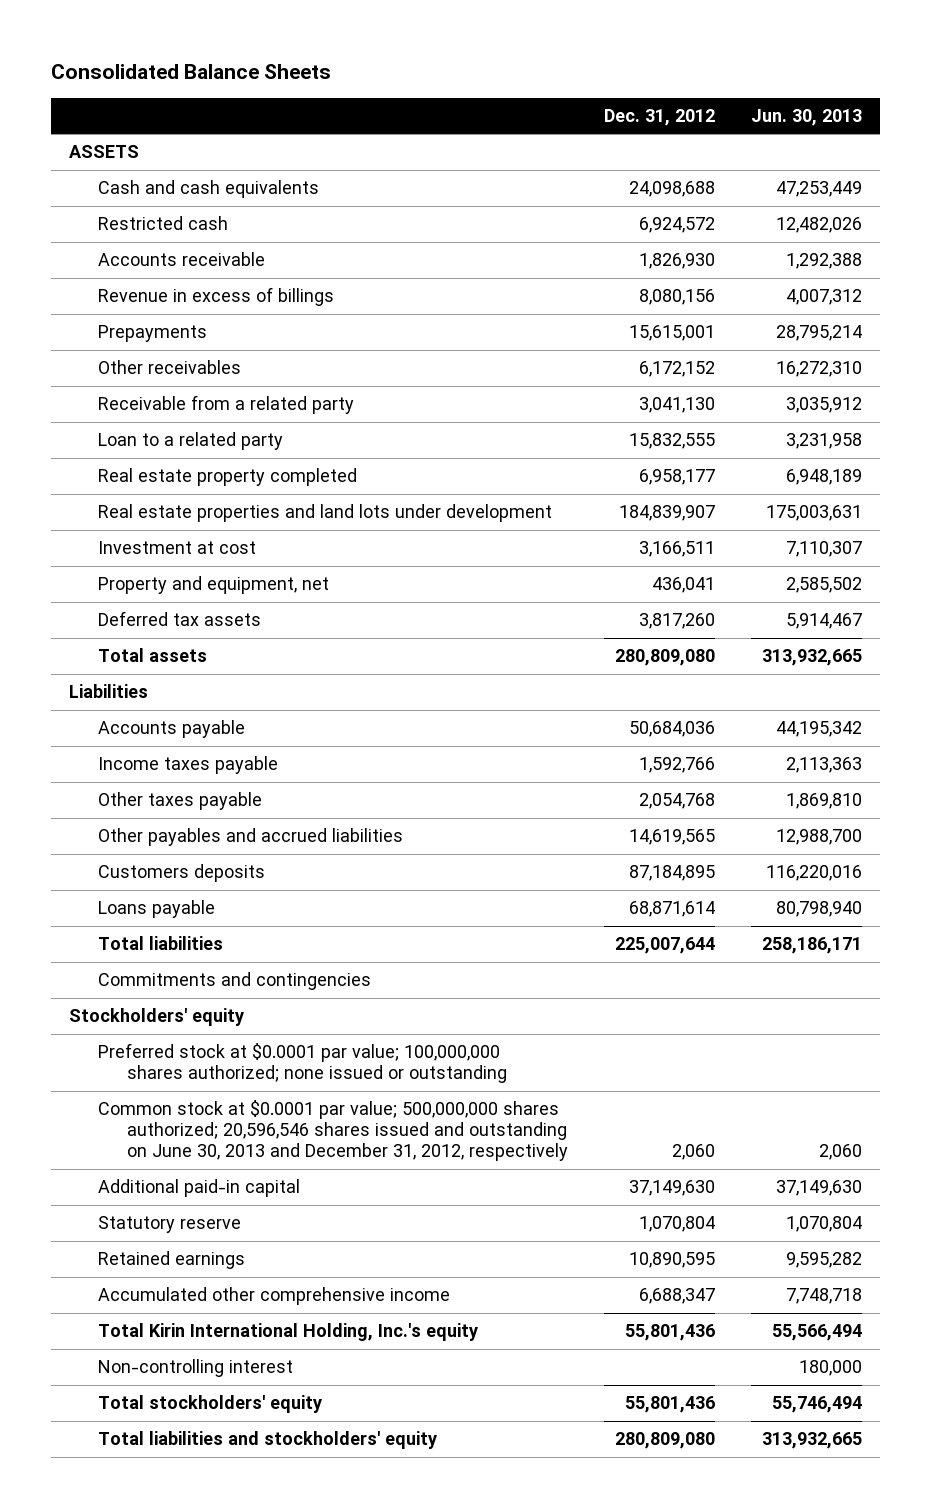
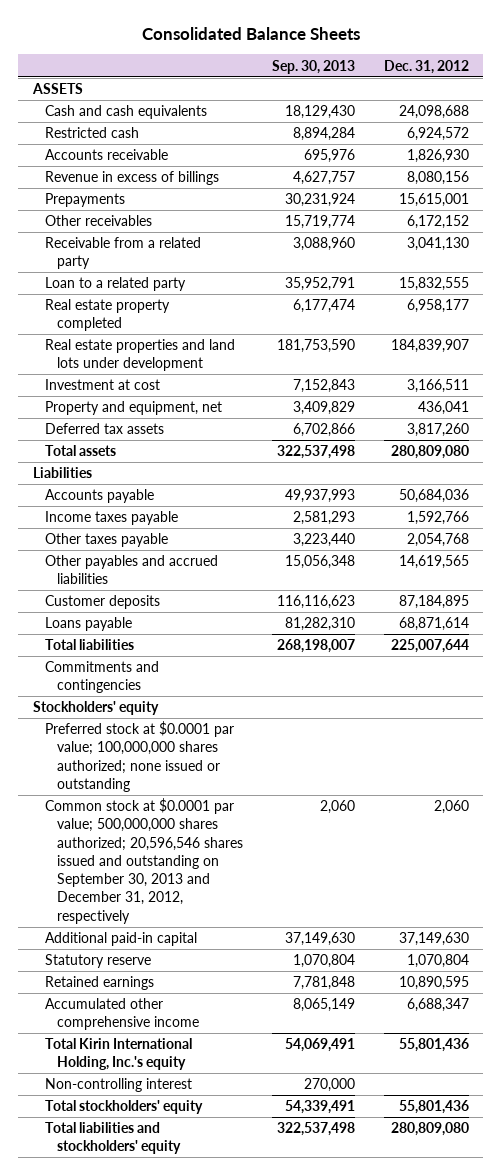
[751,108,863,126] Jun. 30, 2013 -> none
none -> [272,59,356,74] Sep. 30, 2013
[98,864,266,883] Customers deposits -> [44,595,160,610] Customer deposits
[98,1100,569,1162] Common stock at $0.0001 par value; 500,000,000 shares authorized; 20,596,546 shares issued and outstanding on June 30, 2013 and December 31, 2012, respectively -> [44,798,244,924] Common stock at $0.0001 par value; 500,000,000 shares authorized; 20,596,546 shares issued and outstanding on September 30, 2013 and December 31, 2012, respectively

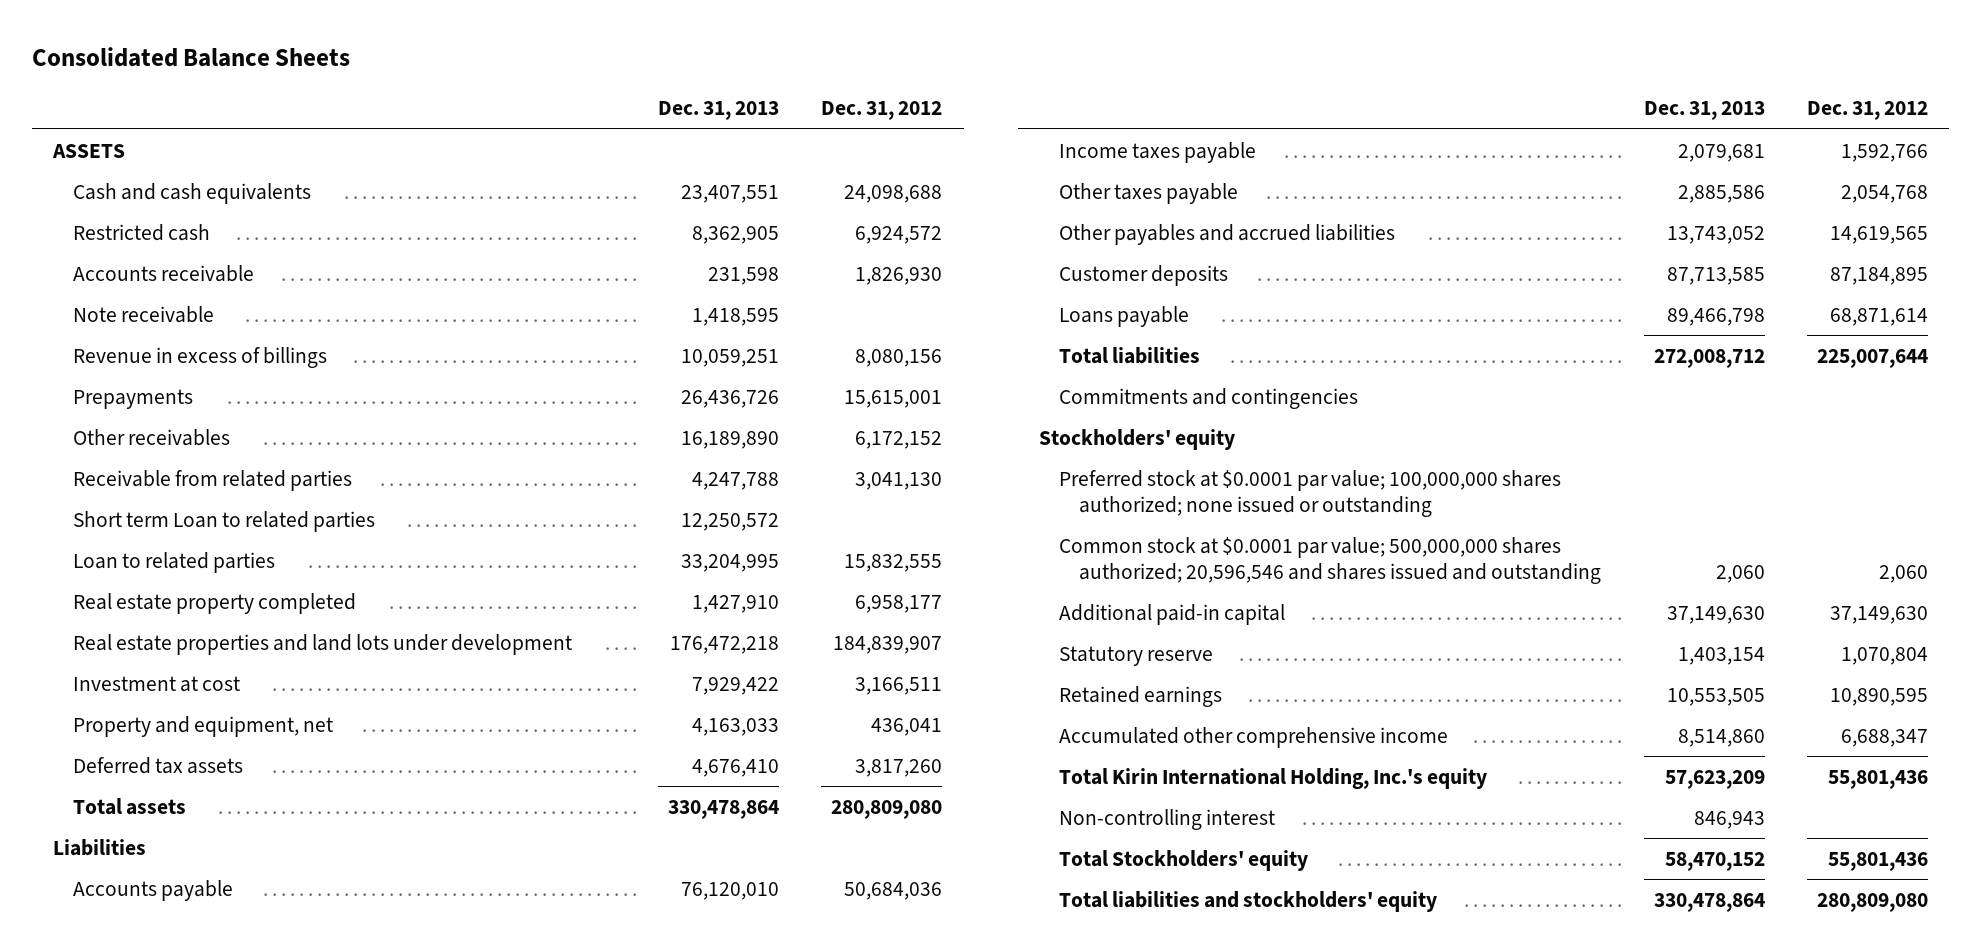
[272,59,356,74] Sep. 30, 2013 -> none
none -> [657,101,779,121] Dec. 31, 2013
none -> [73,305,215,323] Note receivable
[44,237,201,270] Receivable from a related party -> [73,469,353,491] Receivable from related parties
none -> [73,510,376,532] Short term Loan to related parties
[44,277,186,292] Loan to a related party -> [73,551,276,573] Loan to related parties
[44,798,244,924] Common stock at $0.0001 par value; 500,000,000 shares authorized; 20,596,546 shares issued and outstanding on September 30, 2013 and December 31, 2012, respectively -> [1059,536,1602,584] Common stock at $0.0001 par value; 500,000,000 shares authorized; 20,596,546 and shares issued and outstanding
[44,1100,203,1115] Total stockholders' equity -> [1059,849,1309,871] Total Stockholders' equity

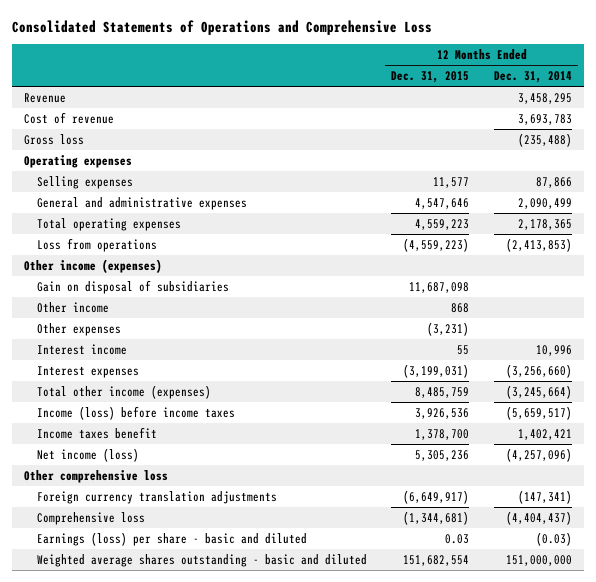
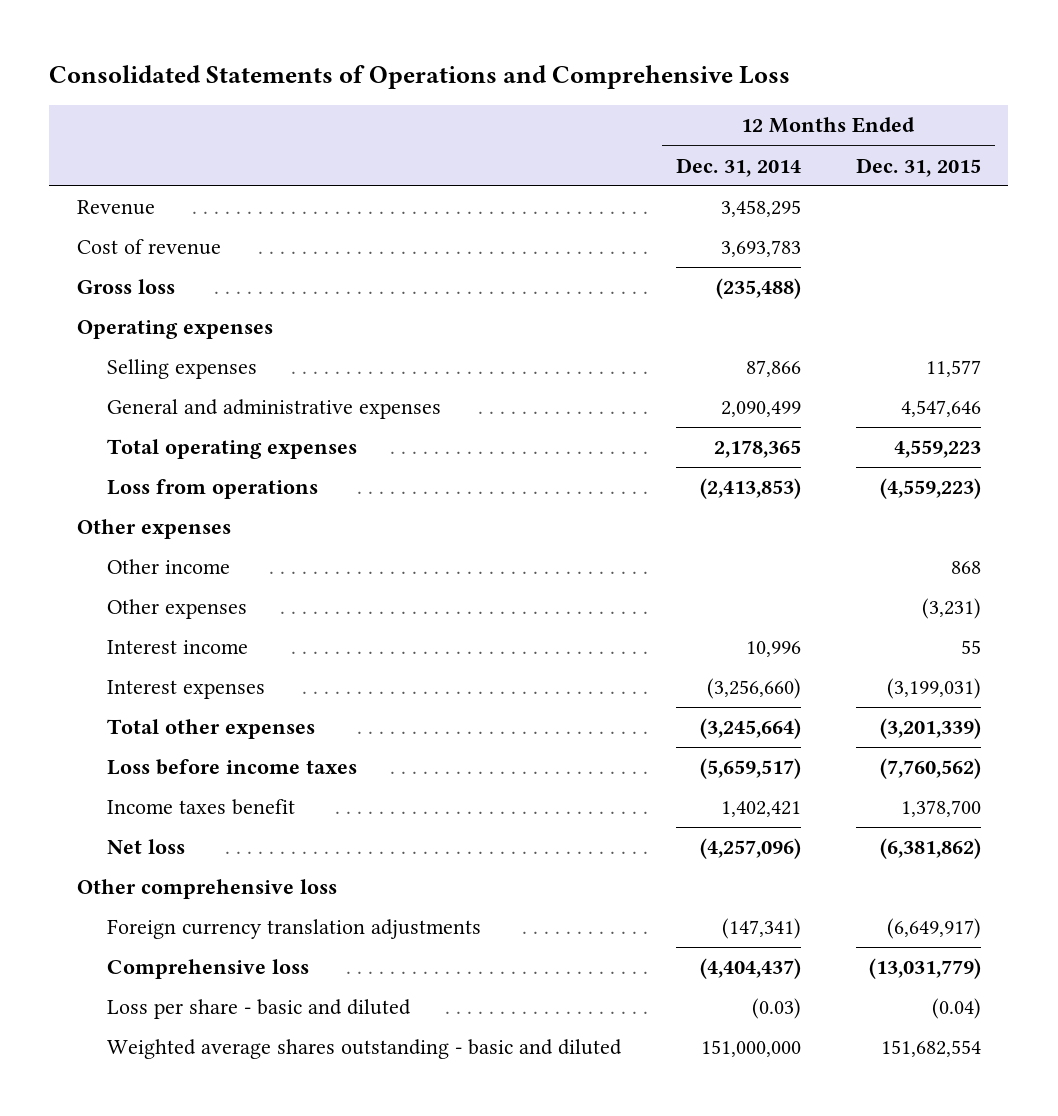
[37,279,230,294] Gain on disposal of subsidiaries -> none
[24,258,163,273] Other income (expenses) -> [76,519,231,540] Other expenses
[37,384,212,399] Total other income (expenses) -> [106,719,315,740] Total other expenses
[415,386,470,398] 8,485,759 -> [879,718,981,740] (3,201,339)
[37,405,236,420] Income (loss) before income taxes -> [106,759,357,776] Loss before income taxes
[415,407,470,419] 3,926,536 -> [879,758,981,780] (7,760,562)
[37,447,140,462] Net income (loss) -> [106,839,185,855] Net loss
[415,449,470,461] 5,305,236 -> [879,838,981,860] (6,381,862)
[403,510,470,525] (1,344,681) -> [868,958,981,980] (13,031,779)
[37,531,308,546] Earnings (loss) per share - basic and diluted -> [106,999,411,1020] Loss per share - basic and diluted
[445,533,470,544] 0.03 -> [931,998,981,1020] (0.04)

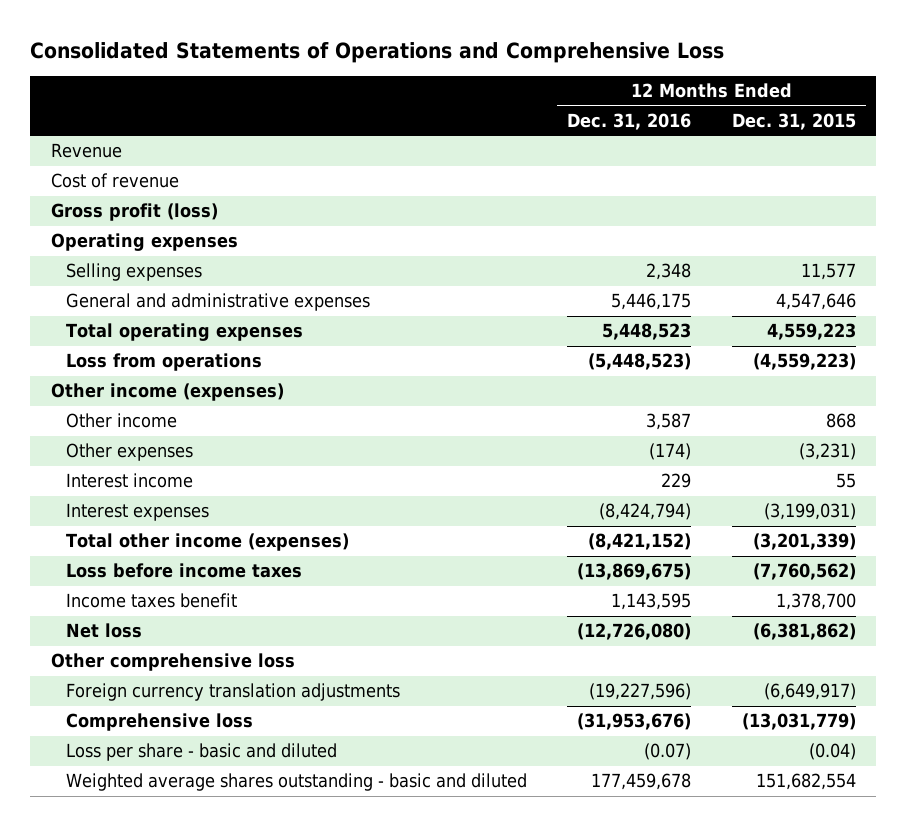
[675,157,801,177] Dec. 31, 2014 -> none
none -> [567,112,692,130] Dec. 31, 2016
[76,279,175,295] Gross loss -> [50,203,218,222] Gross profit (loss)
[76,519,231,540] Other expenses -> [50,383,284,402] Other income (expenses)
[106,719,315,740] Total other expenses -> [65,533,349,552] Total other income (expenses)

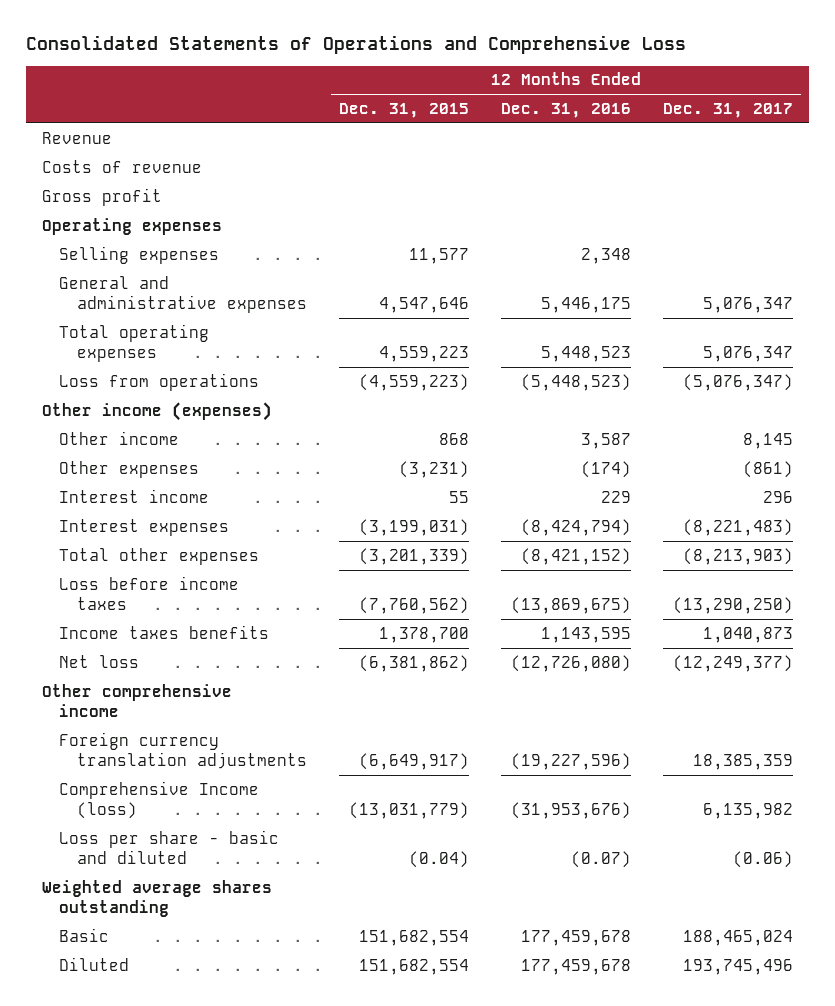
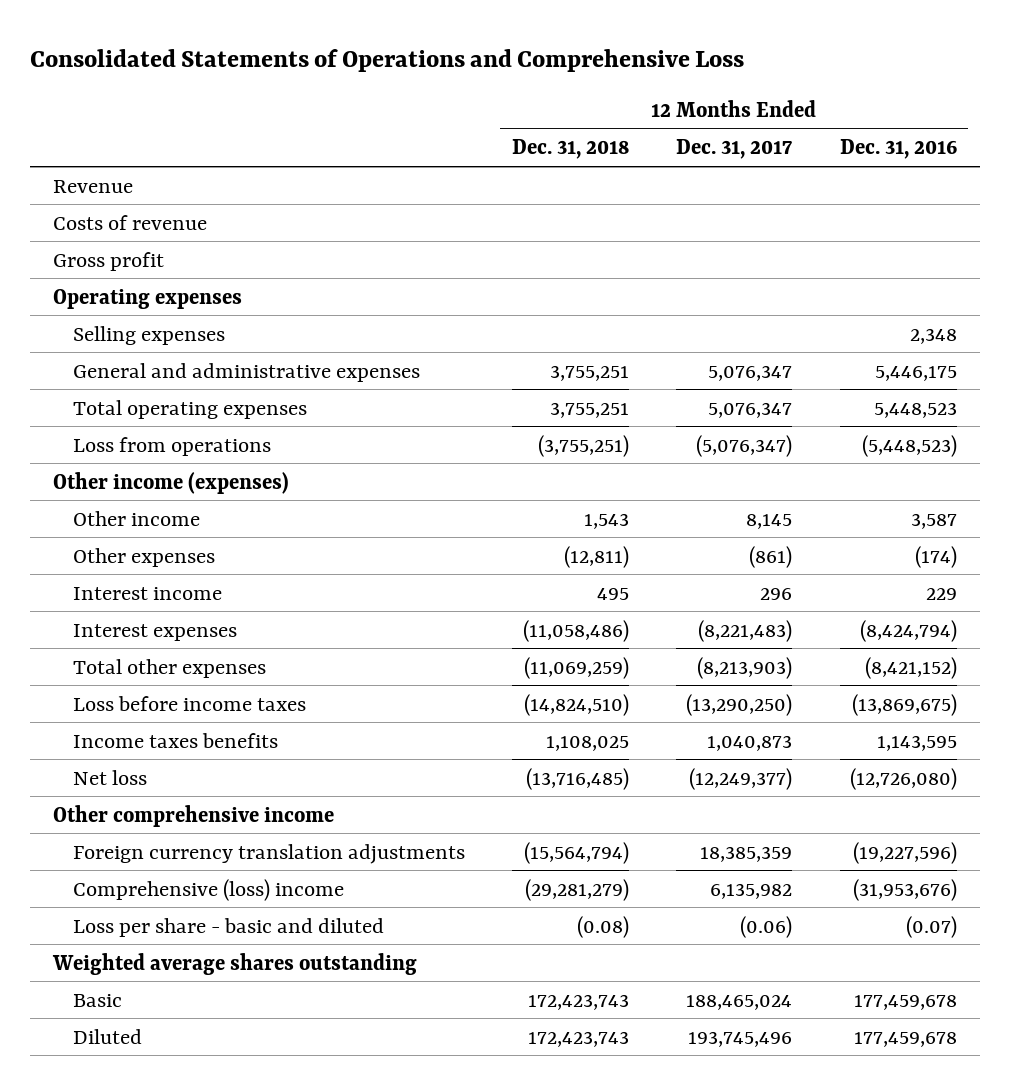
[338,102,469,118] Dec. 31, 2015 -> none
none -> [512,139,630,160] Dec. 31, 2018
[59,780,260,819] Comprehensive Income (loss) -> [73,878,345,901] Comprehensive (loss) income

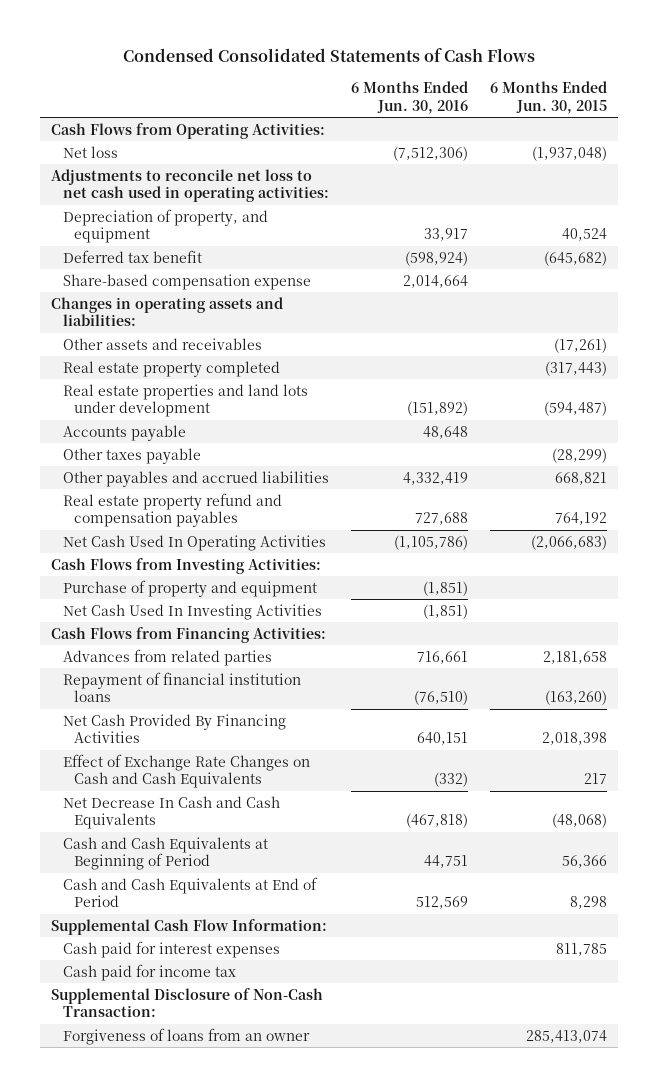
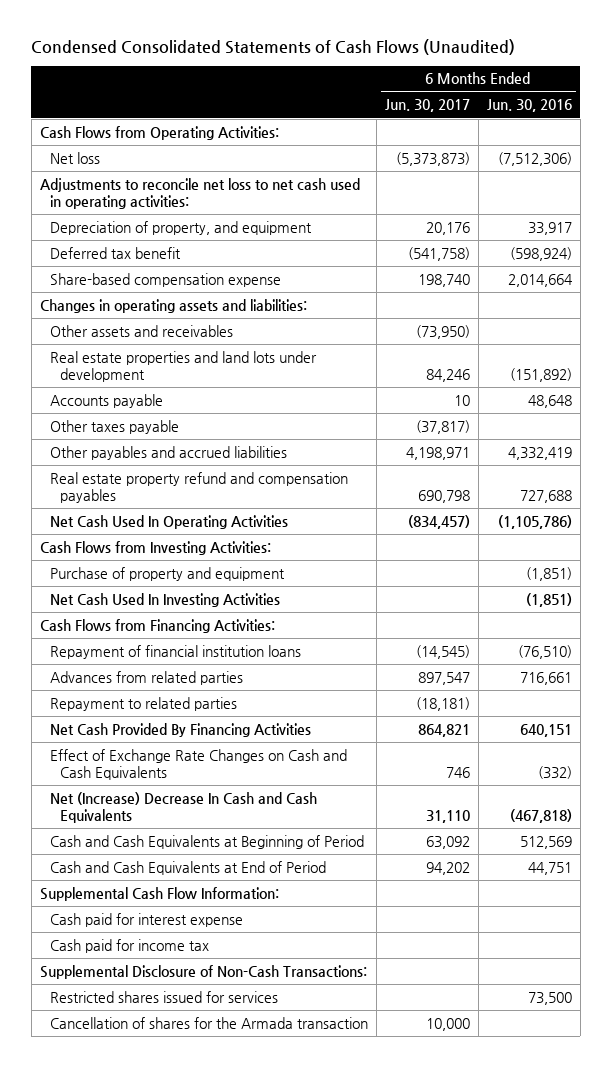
[123,48,536,63] Condensed Consolidated Statements of Cash Flows -> [31,39,516,56] Condensed Consolidated Statements of Cash Flows (Unaudited)
[489,81,607,114] 6 Months Ended Jun. 30, 2015 -> none
none -> [384,99,470,113] Jun. 30, 2017
[62,360,280,377] Real estate property completed -> none
[62,648,272,666] Advances from related parties -> [49,670,243,685] Advances from related parties
none -> [49,696,237,711] Repayment to related parties
[62,795,280,830] Net Decrease In Cash and Cash Equivalents -> [49,791,317,823] Net (Increase) Decrease In Cash and Cash Equivalents
[423,855,468,869] 44,751 -> [519,835,572,849] 512,569
[415,896,468,910] 512,569 -> [527,861,572,875] 44,751
[62,940,280,958] Cash paid for interest expenses -> [49,912,243,927] Cash paid for interest expense
[62,1027,310,1045] Forgiveness of loans from an owner -> none
[51,987,324,1018] Supplemental Disclosure of Non-Cash Transaction: -> [39,964,367,979] Supplemental Disclosure of Non-Cash Transactions:
none -> [49,990,278,1003] Restricted shares issued for services
none -> [49,1016,368,1029] Cancellation of shares for the Armada transaction

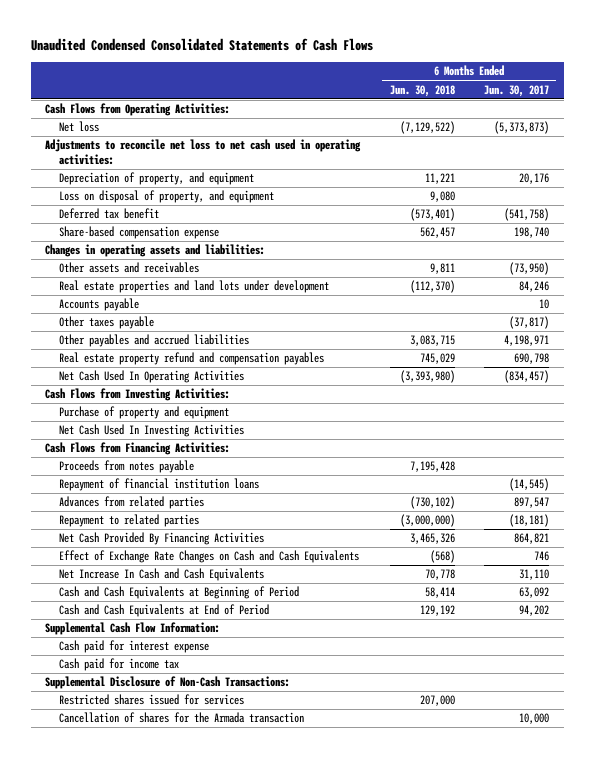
[31,39,516,56] Condensed Consolidated Statements of Cash Flows (Unaudited) -> [30,37,373,51] Unaudited Condensed Consolidated Statements of Cash Flows
[486,99,572,113] Jun. 30, 2016 -> none
none -> [389,84,455,97] Jun. 30, 2018
none -> [59,190,275,204] Loss on disposal of property, and equipment
none -> [59,460,195,474] Proceeds from notes payable
[49,791,317,823] Net (Increase) Decrease In Cash and Cash Equivalents -> [59,568,265,582] Net Increase In Cash and Cash Equivalents

